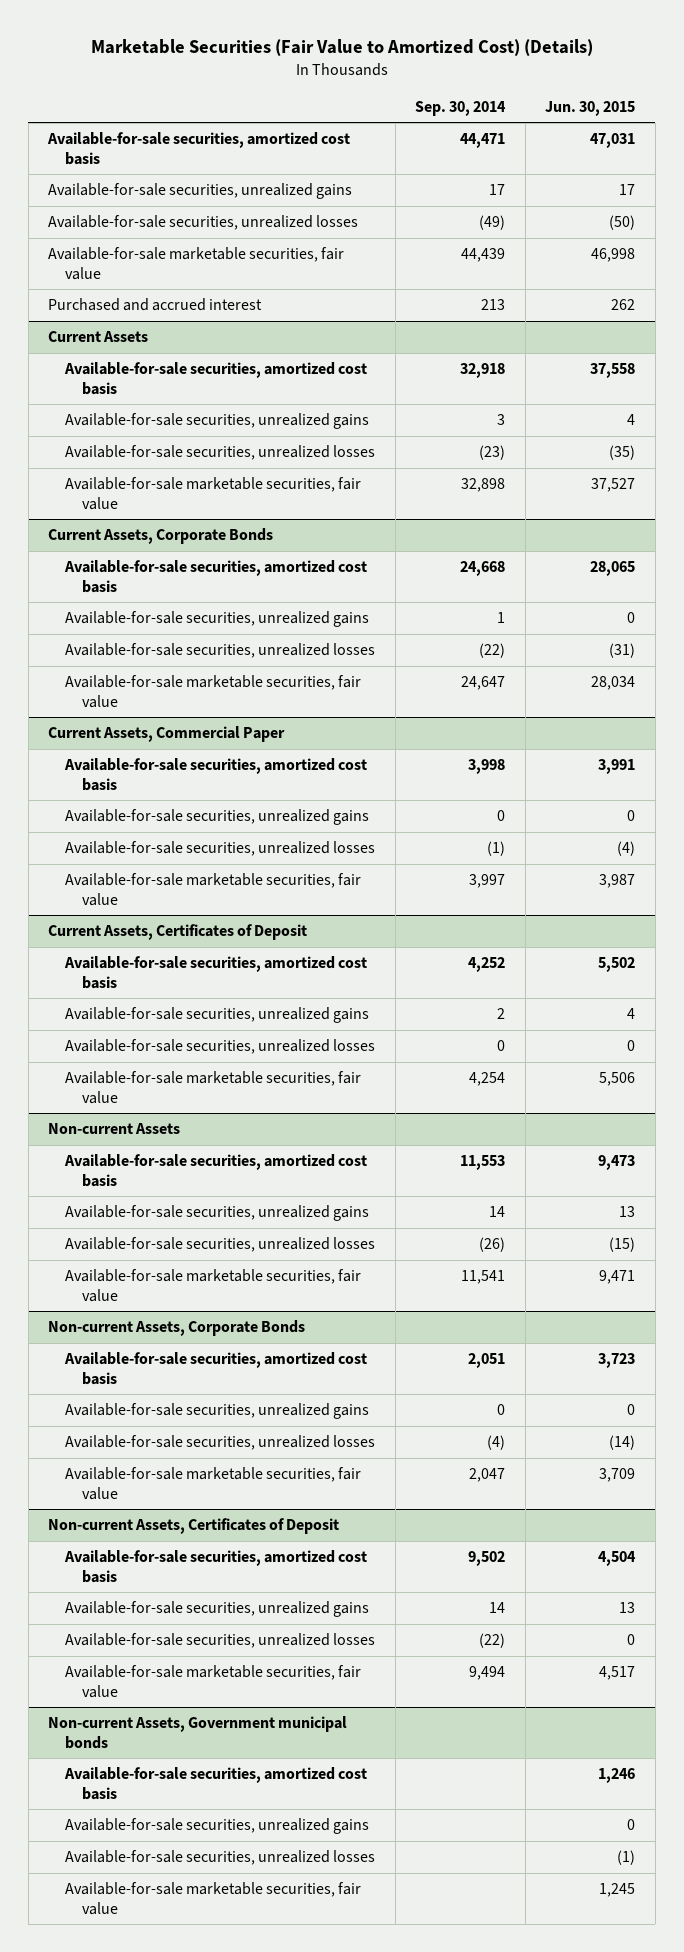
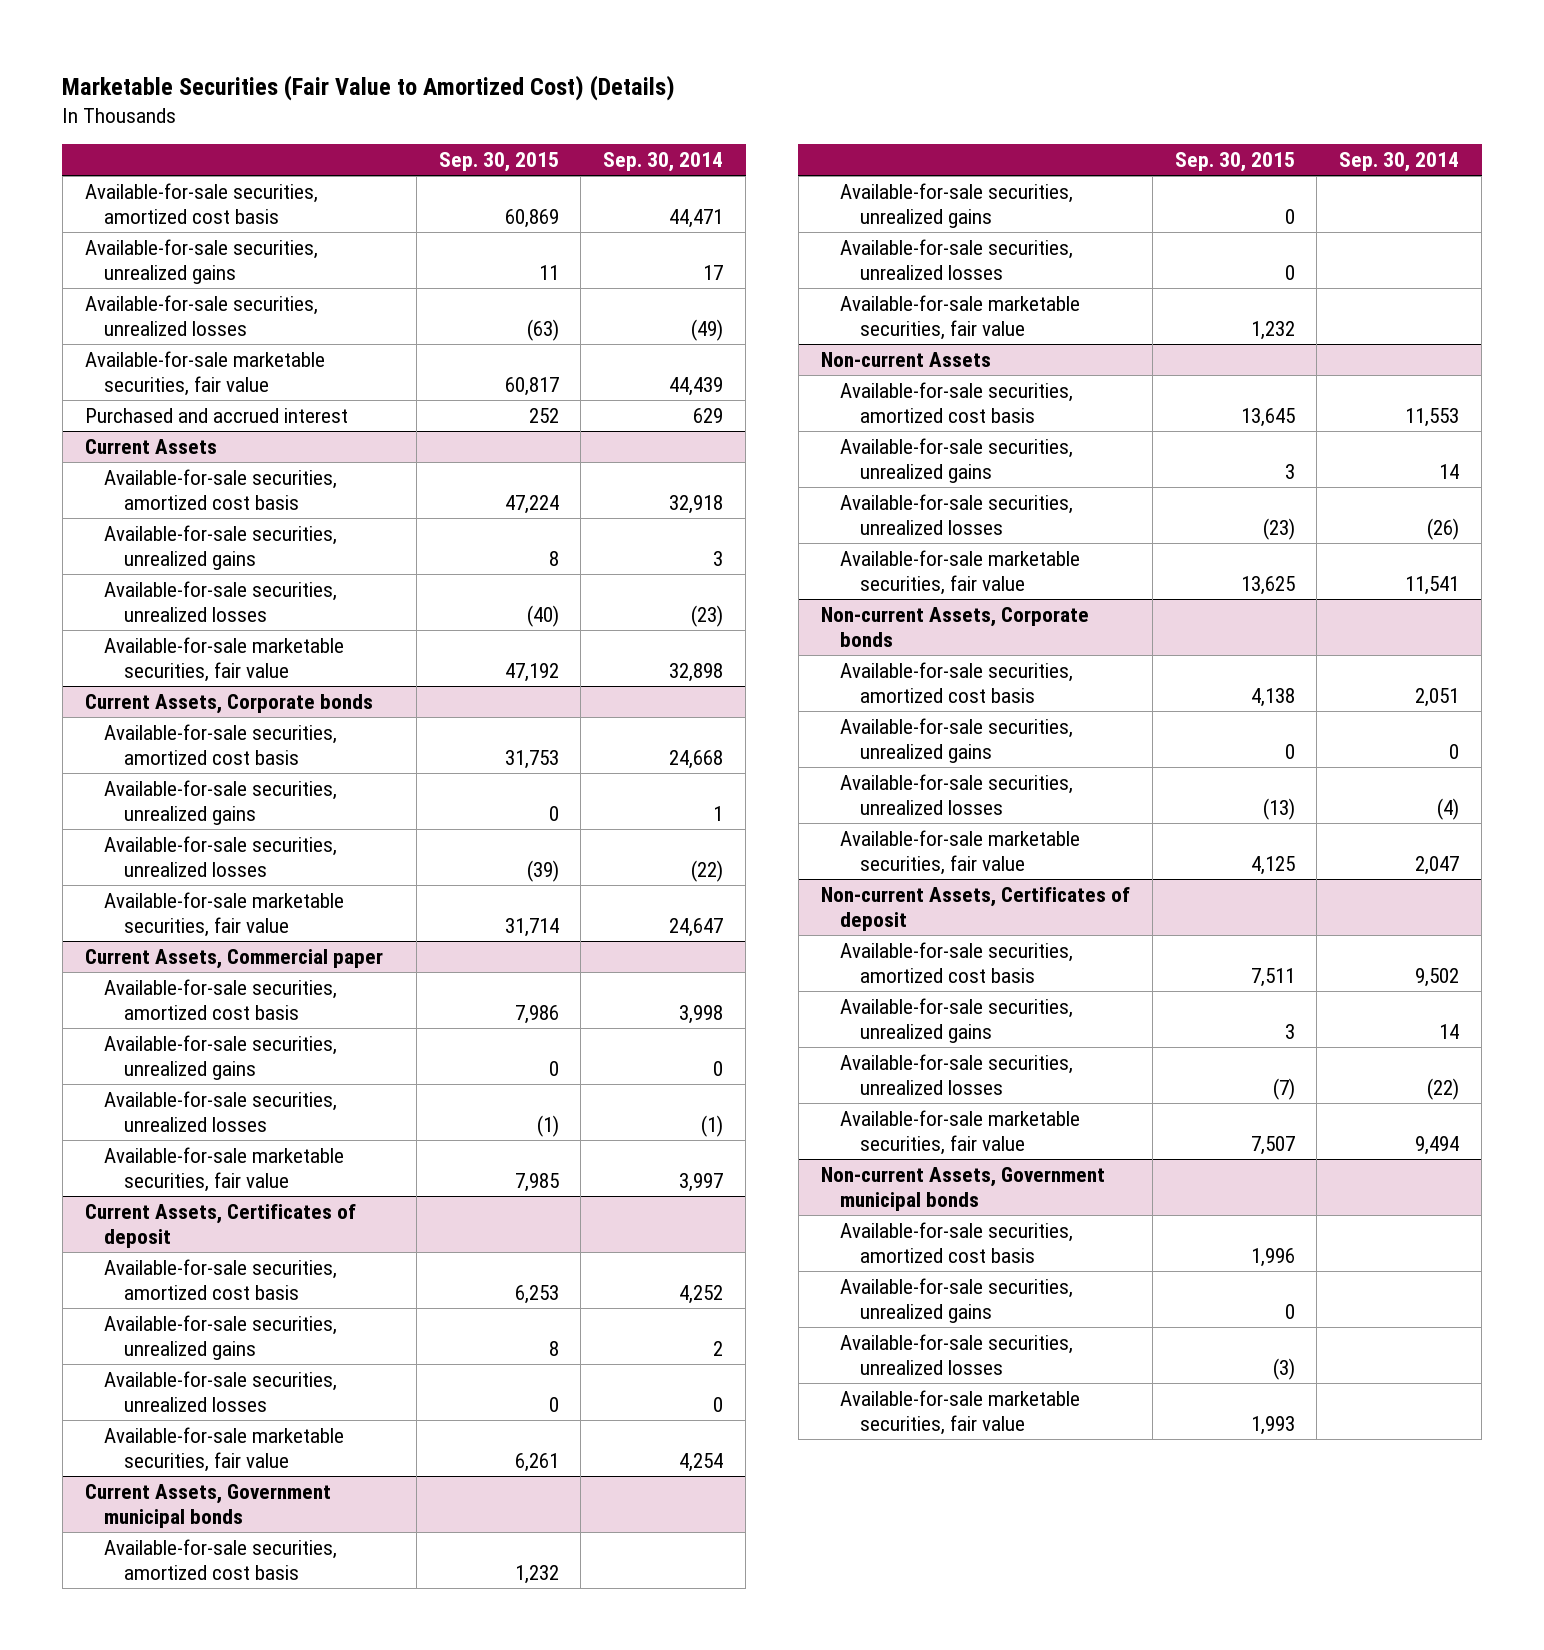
[545,100,636,116] Jun. 30, 2015 -> none
none -> [438,152,559,173] Sep. 30, 2015
[481,299,506,311] 213 -> [693,408,724,424] 629
[48,528,274,545] Current Assets, Corporate Bonds -> [84,694,373,715] Current Assets, Corporate bonds
[48,726,286,743] Current Assets, Commercial Paper -> [84,949,383,970] Current Assets, Commercial paper
[48,924,308,941] Current Assets, Certificates of Deposit -> [84,1204,356,1248] Current Assets, Certificates of deposit
none -> [84,1484,331,1528] Current Assets, Government municipal bonds
none -> [104,1539,338,1580] Available-for-sale securities, amortized cost basis
none -> [840,183,1074,228] Available-for-sale securities, unrealized gains
none -> [840,239,1074,280] Available-for-sale securities, unrealized losses
none -> [840,295,1081,340] Available-for-sale marketable securities, fair value
[48,1320,306,1337] Non-current Assets, Corporate Bonds -> [820,607,1089,647] Non-current Assets, Corporate bonds
[48,1518,340,1535] Non-current Assets, Certificates of Deposit -> [820,887,1130,931] Non-current Assets, Certificates of deposit

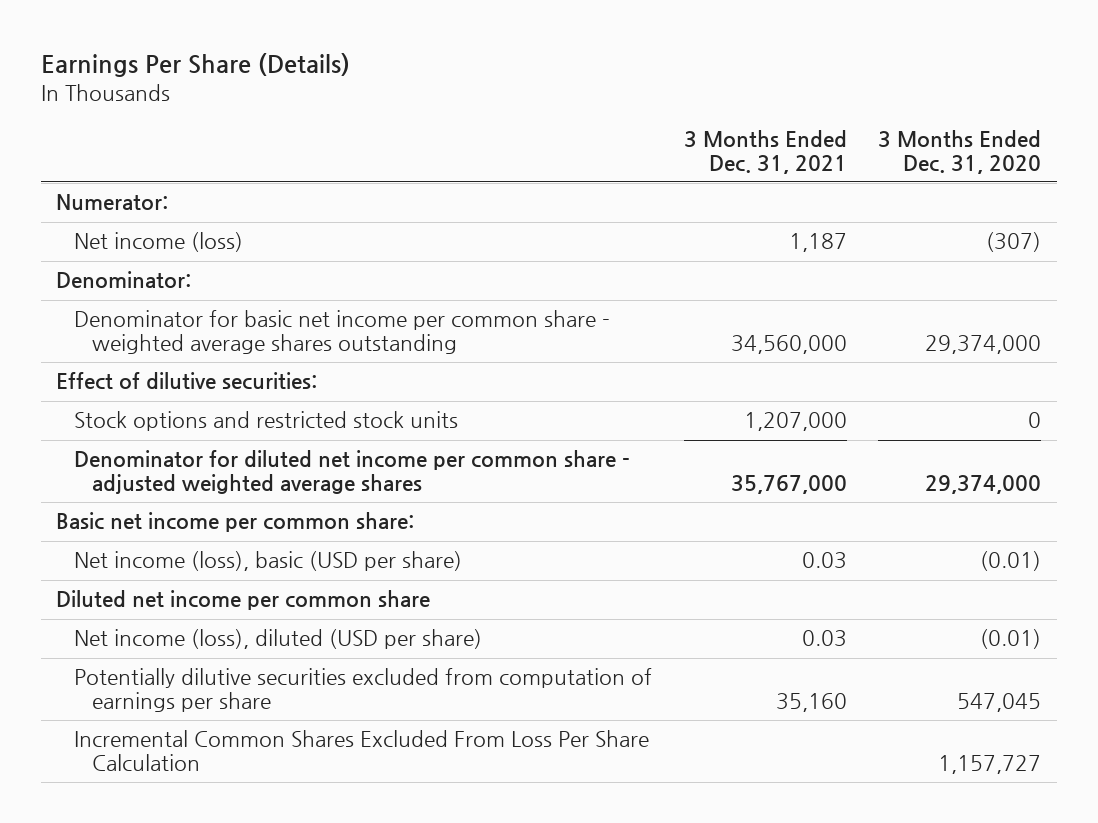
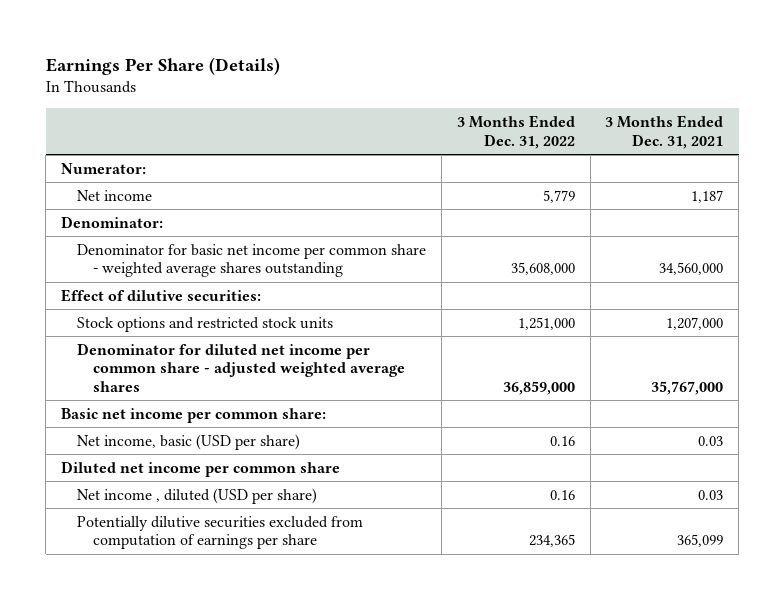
[878,130,1042,174] 3 Months Ended Dec. 31, 2020 -> none
none -> [456,115,575,149] 3 Months Ended Dec. 31, 2022
[74,232,244,253] Net income (loss) -> [77,189,153,201] Net income
[74,551,463,572] Net income (loss), basic (USD per share) -> [77,433,301,450] Net income, basic (USD per share)
[74,730,650,771] Incremental Common Shares Excluded From Loss Per Share Calculation -> none
[74,629,483,650] Net income (loss), diluted (USD per share) -> [77,487,318,504] Net income , diluted (USD per share)
[775,692,847,712] 35,160 -> [677,534,724,548] 365,099

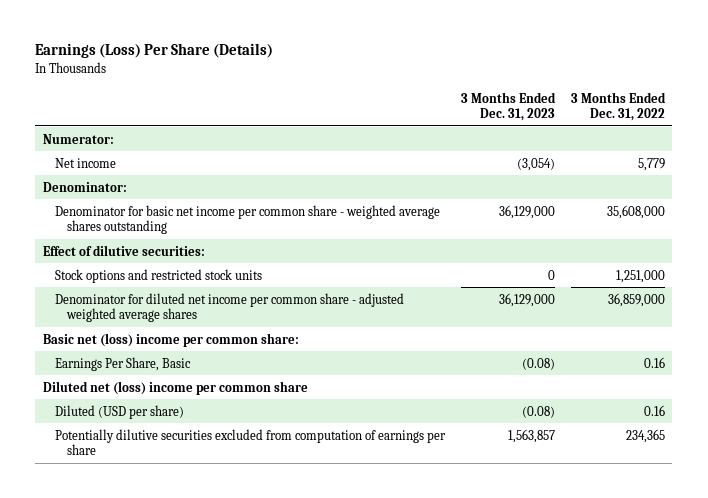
[45,56,280,75] Earnings Per Share (Details) -> [35,43,274,59] Earnings (Loss) Per Share (Details)
[605,115,724,149] 3 Months Ended Dec. 31, 2021 -> none
none -> [460,91,556,121] 3 Months Ended Dec. 31, 2023
[61,407,327,423] Basic net income per common share: -> [43,332,300,347] Basic net (loss) income per common share:
[77,433,301,450] Net income, basic (USD per share) -> [54,356,191,371] Earnings Per Share, Basic
[61,460,341,477] Diluted net income per common share -> [43,380,309,395] Diluted net (loss) income per common share
[77,487,318,504] Net income , diluted (USD per share) -> [54,404,184,419] Diluted (USD per share)

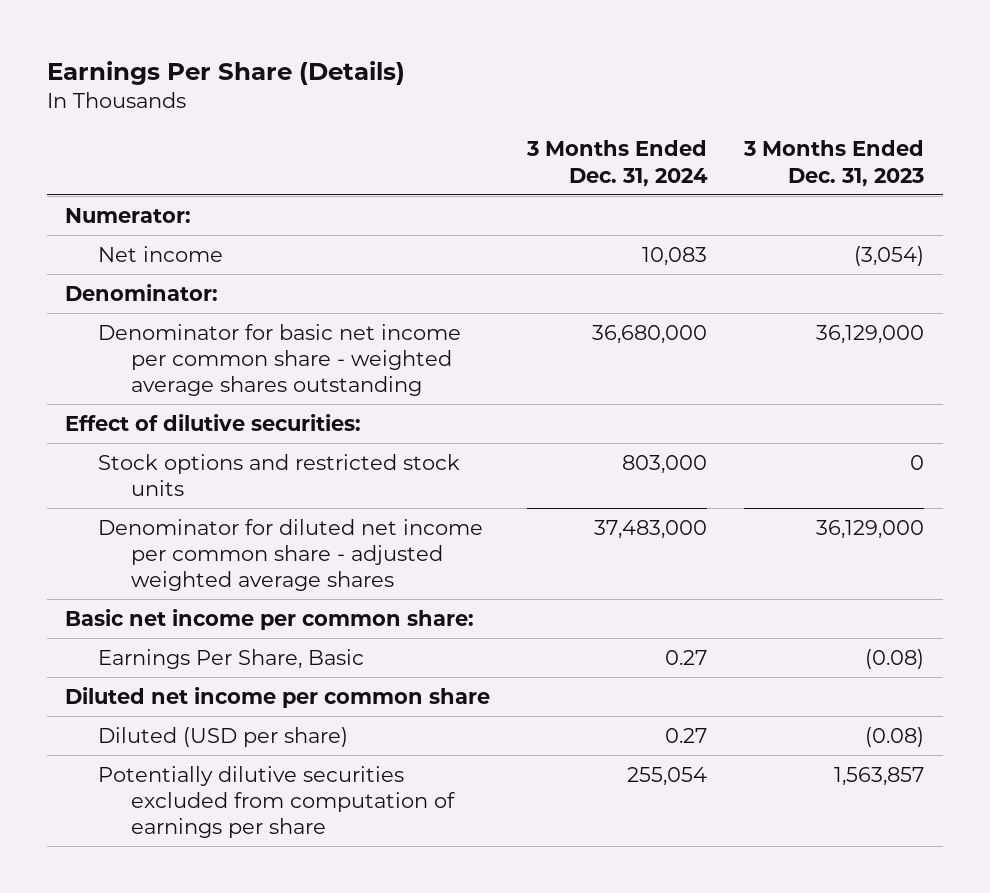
[35,43,274,59] Earnings (Loss) Per Share (Details) -> [46,60,405,85] Earnings Per Share (Details)
[570,91,666,121] 3 Months Ended Dec. 31, 2022 -> none
none -> [526,140,709,187] 3 Months Ended Dec. 31, 2024
[43,332,300,347] Basic net (loss) income per common share: -> [65,608,475,630] Basic net income per common share:
[43,380,309,395] Diluted net (loss) income per common share -> [65,686,491,708] Diluted net income per common share

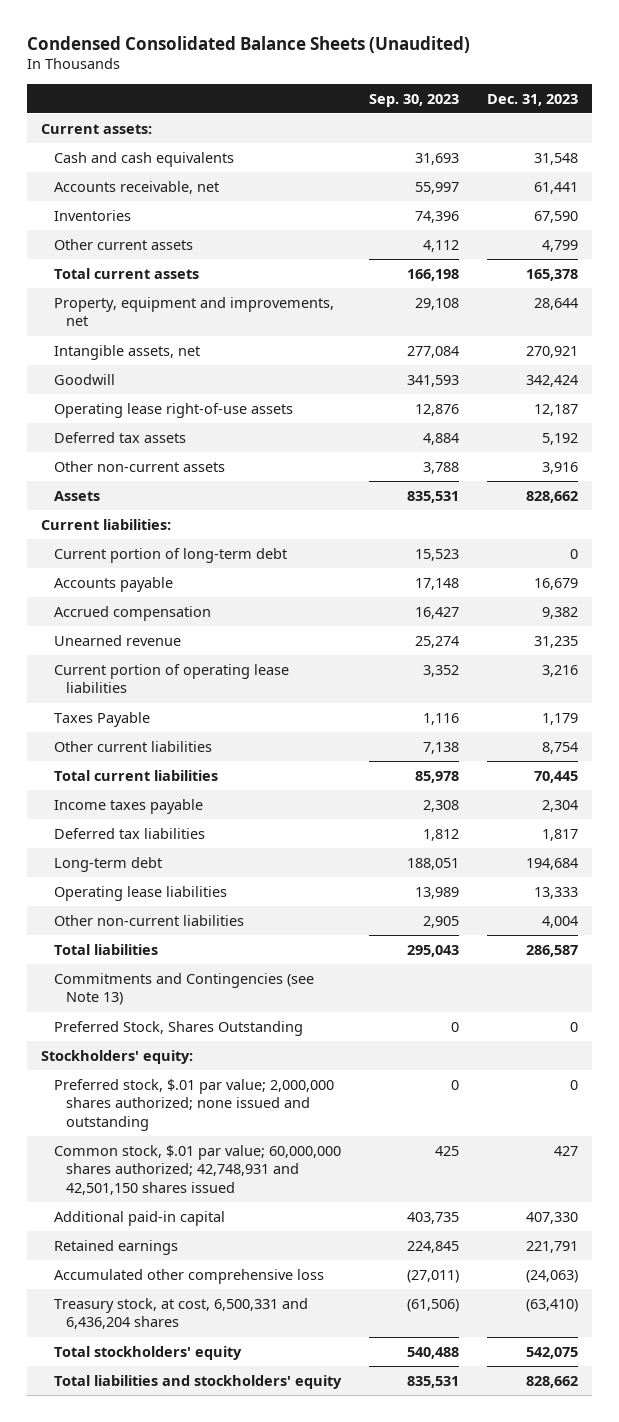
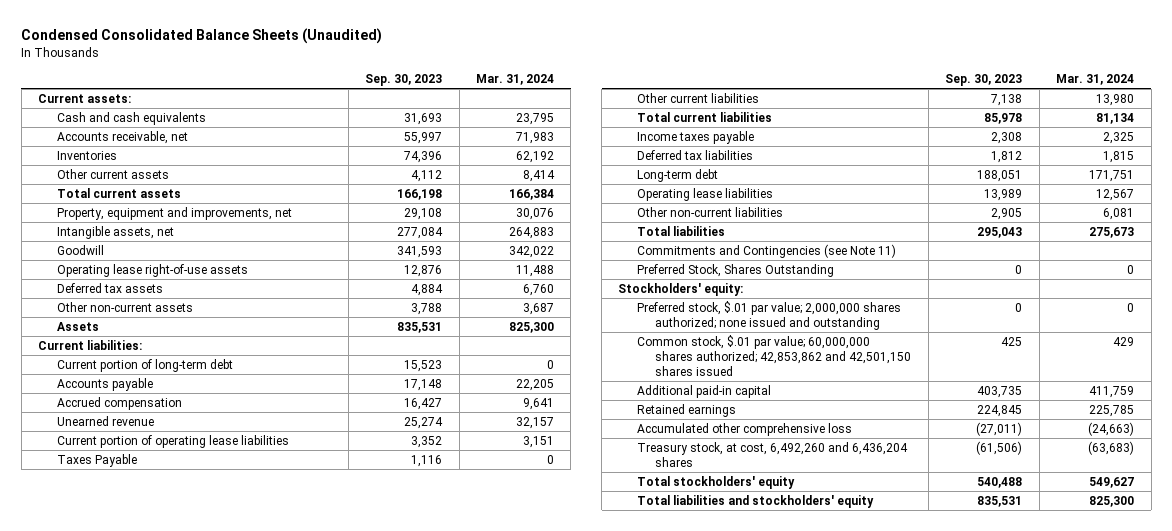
[487,93,579,106] Dec. 31, 2023 -> none
none -> [475,74,554,86] Mar. 31, 2024
[53,972,314,1006] Commitments and Contingencies (see Note 13) -> [636,243,896,258] Commitments and Contingencies (see Note 11)
[53,1144,341,1196] Common stock, $.01 par value; 60,000,000 shares authorized; 42,748,931 and 42,501,150 shares issued -> [636,334,912,377] Common stock, $.01 par value; 60,000,000 shares authorized; 42,853,862 and 42,501,150 shares issued
[53,1297,308,1330] Treasury stock, at cost, 6,500,331 and 6,436,204 shares -> [636,441,908,468] Treasury stock, at cost, 6,492,260 and 6,436,204 shares

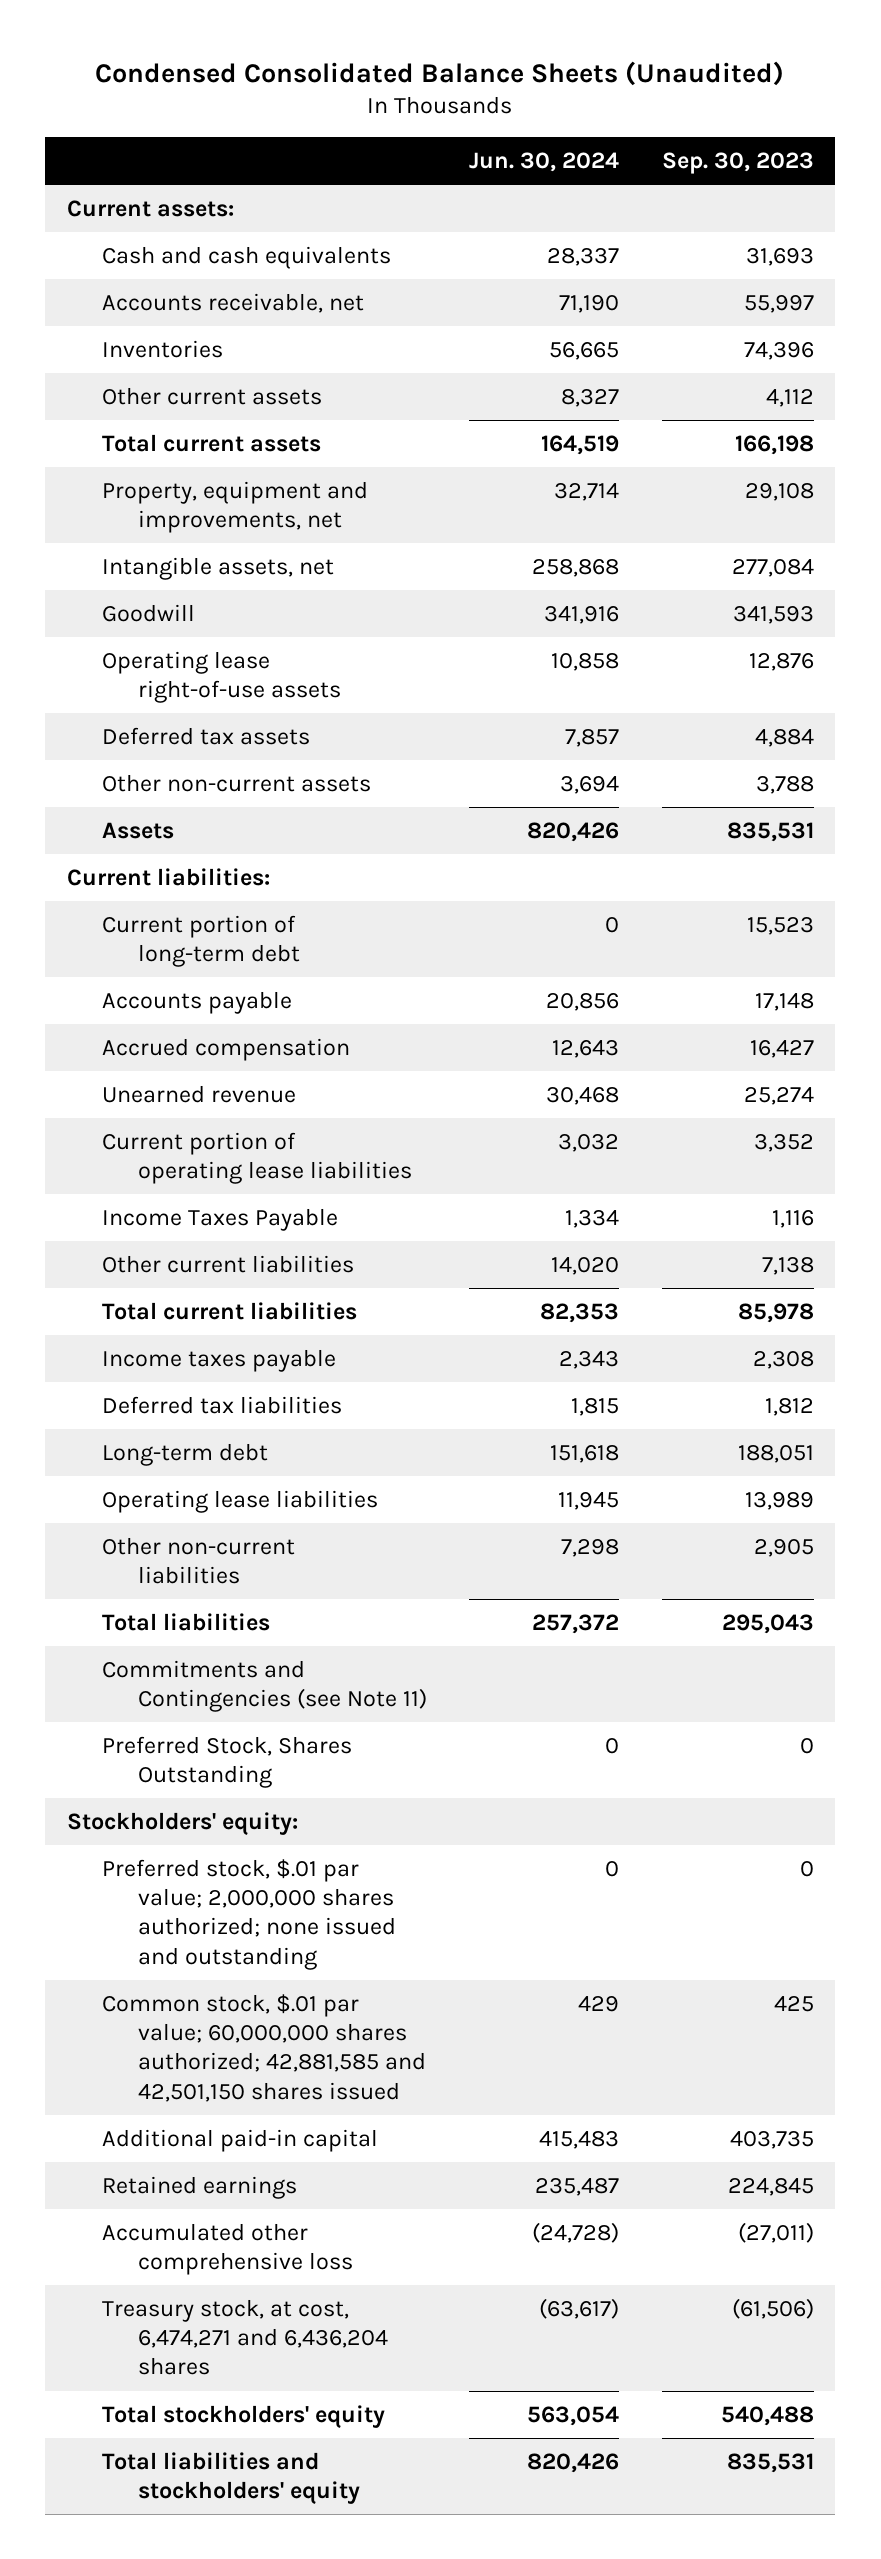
[475,74,554,86] Mar. 31, 2024 -> none
none -> [469,151,620,172] Jun. 30, 2024
[56,453,137,467] Taxes Payable -> [102,1208,339,1232] Income Taxes Payable
[636,334,912,377] Common stock, $.01 par value; 60,000,000 shares authorized; 42,853,862 and 42,501,150 shares issued -> [102,1994,426,2102] Common stock, $.01 par value; 60,000,000 shares authorized; 42,881,585 and 42,501,150 shares issued
[636,441,908,468] Treasury stock, at cost, 6,492,260 and 6,436,204 shares -> [102,2299,388,2376] Treasury stock, at cost, 6,474,271 and 6,436,204 shares

